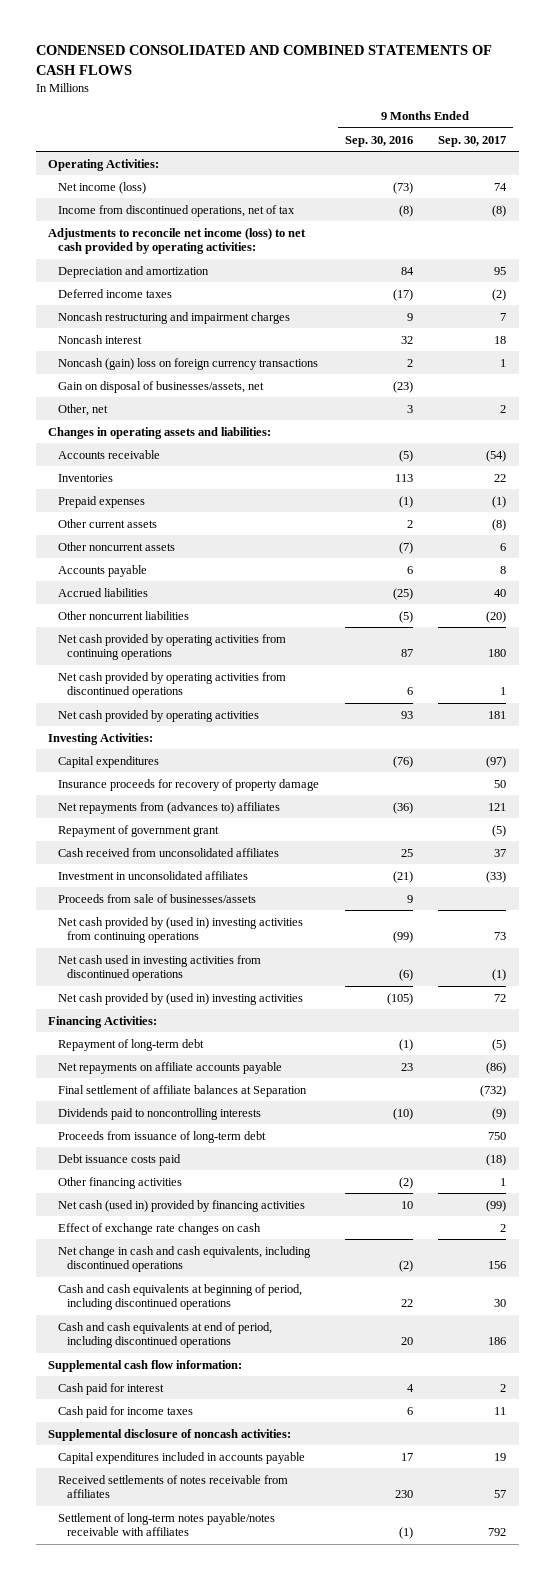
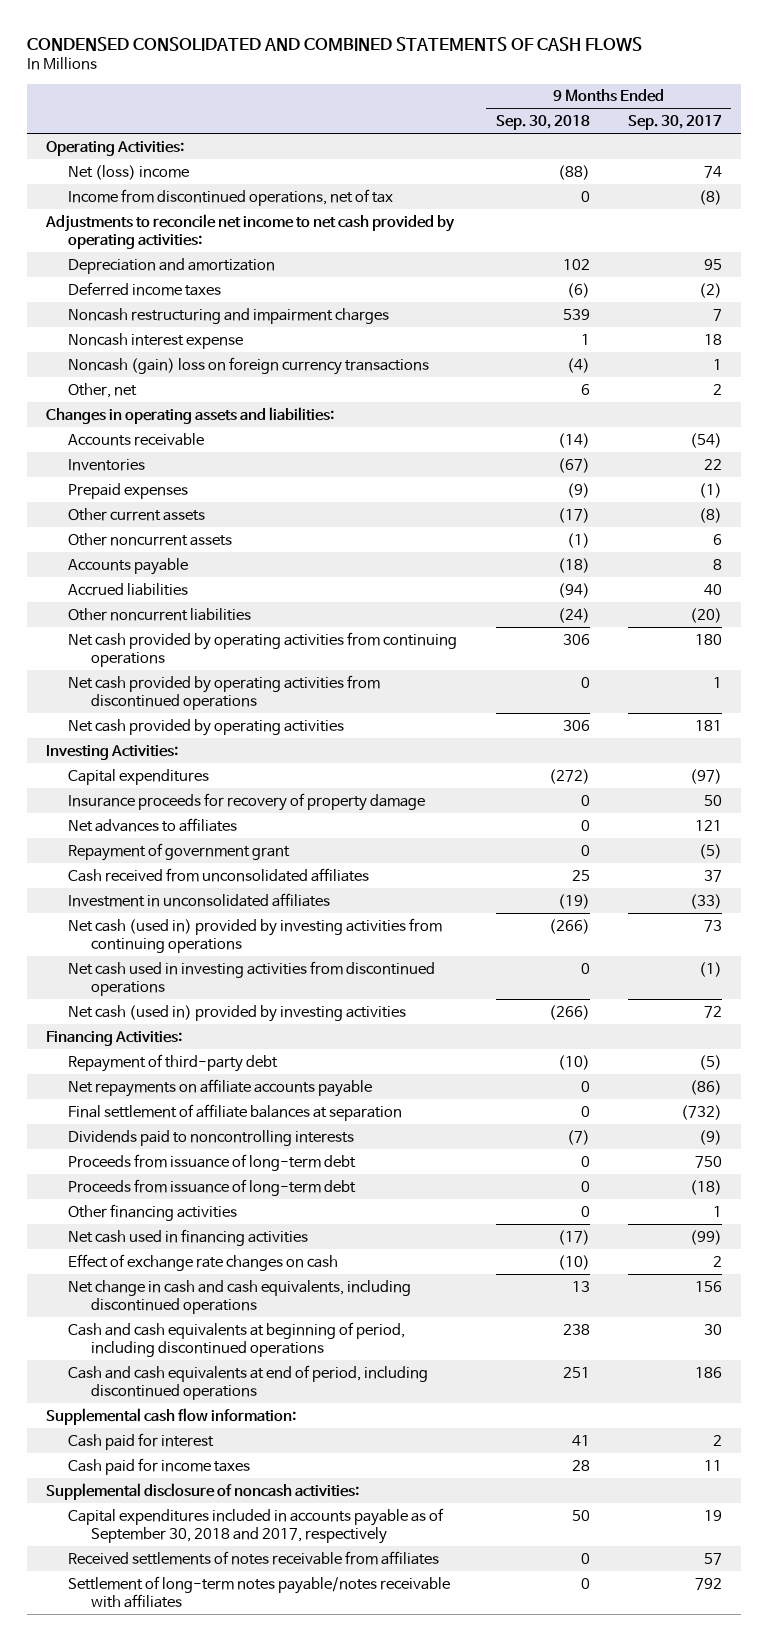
[344,135,413,147] Sep. 30, 2016 -> none
none -> [495,114,590,130] Sep. 30, 2018
[57,181,146,194] Net income (loss) -> [68,164,190,180] Net (loss) income
[48,227,307,255] Adjustments to reconcile net income (loss) to net cash provided by operating activities: -> [45,213,456,249] Adjustments to reconcile net income to net cash provided by operating activities:
[57,334,142,344] Noncash interest -> [68,332,244,349] Noncash interest expense
[57,380,264,393] Gain on disposal of businesses/assets, net -> none
[57,801,280,814] Net repayments from (advances to) affiliates -> [68,817,238,832] Net advances to affiliates
[57,893,256,903] Proceeds from sale of businesses/assets -> none
[57,916,303,944] Net cash provided by (used in) investing activities from continuing operations -> [68,917,443,953] Net cash (used in) provided by investing activities from continuing operations
[57,992,303,1005] Net cash provided by (used in) investing activities -> [68,1004,407,1022] Net cash (used in) provided by investing activities
[57,1038,204,1051] Repayment of long-term debt -> none
none -> [68,1053,279,1072] Repayment of third-party debt
[57,1084,307,1097] Final settlement of affiliate balances at Separation -> [68,1103,403,1121] Final settlement of affiliate balances at separation
[57,1153,181,1166] Debt issuance costs paid -> [68,1178,357,1196] Proceeds from issuance of long-term debt
[57,1199,305,1212] Net cash (used in) provided by financing activities -> [68,1228,309,1246] Net cash used in financing activities
[57,1451,305,1464] Capital expenditures included in accounts payable -> [68,1507,445,1544] Capital expenditures included in accounts payable as of September 30, 2018 and 2017, respectively

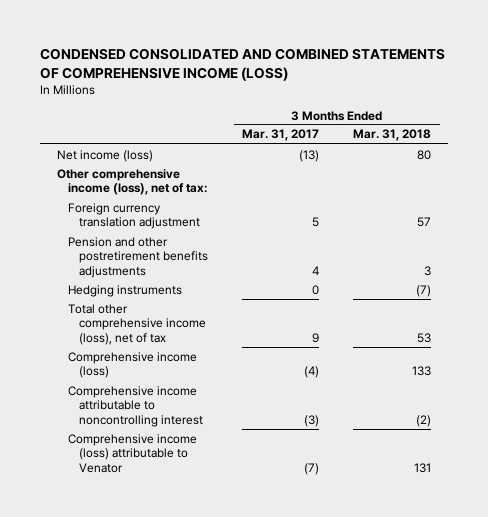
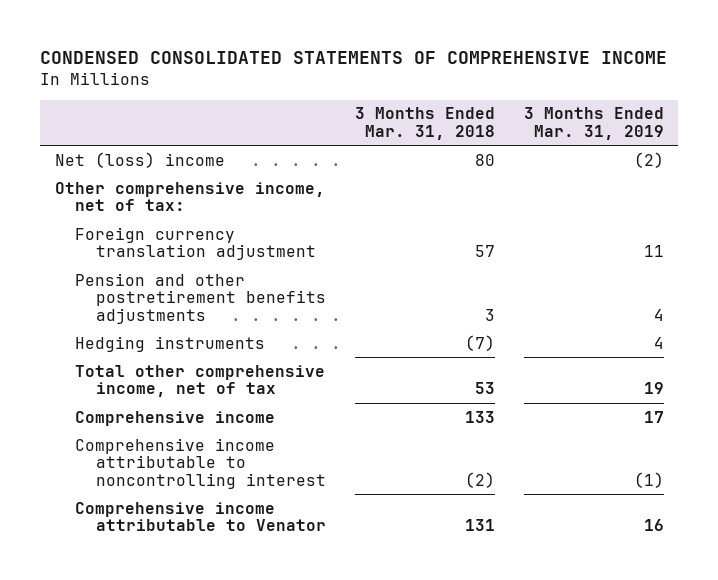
[40,48,446,81] CONDENSED CONSOLIDATED AND COMBINED STATEMENTS OF COMPREHENSIVE INCOME (LOSS) -> [40,50,668,64] CONDENSED CONSOLIDATED STATEMENTS OF COMPREHENSIVE INCOME
[242,129,320,142] Mar. 31, 2017 -> none
none -> [523,107,664,141] 3 Months Ended Mar. 31, 2019
[57,149,154,162] Net income (loss) -> [54,151,225,168] Net (loss) income
[57,168,208,196] Other comprehensive income (loss), net of tax: -> [54,181,325,212] Other comprehensive income, net of tax:
[68,303,207,346] Total other comprehensive income (loss), net of tax -> [75,364,326,398] Total other comprehensive income, net of tax
[68,351,198,379] Comprehensive income (loss) -> [75,410,276,426] Comprehensive income
[68,433,198,474] Comprehensive income (loss) attributable to Venator -> [75,501,327,532] Comprehensive income attributable to Venator

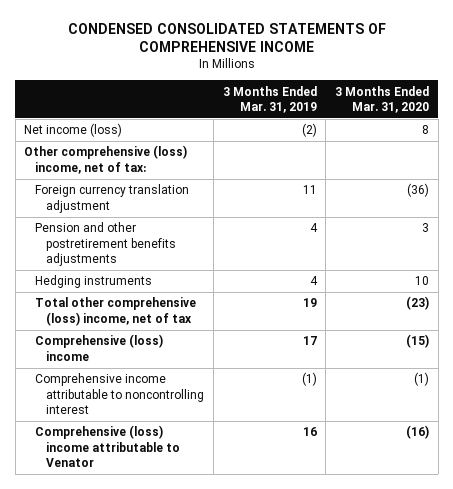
[355,107,496,141] 3 Months Ended Mar. 31, 2018 -> none
none -> [334,85,429,113] 3 Months Ended Mar. 31, 2020
[54,151,225,168] Net (loss) income -> [24,123,123,138] Net income (loss)
[54,181,325,212] Other comprehensive income, net of tax: -> [24,145,188,174] Other comprehensive (loss) income, net of tax:
[75,364,326,398] Total other comprehensive income, net of tax -> [35,297,197,326] Total other comprehensive (loss) income, net of tax
[75,410,276,426] Comprehensive income -> [35,334,164,361] Comprehensive (loss) income
[75,501,327,532] Comprehensive income attributable to Venator -> [35,425,181,467] Comprehensive (loss) income attributable to Venator

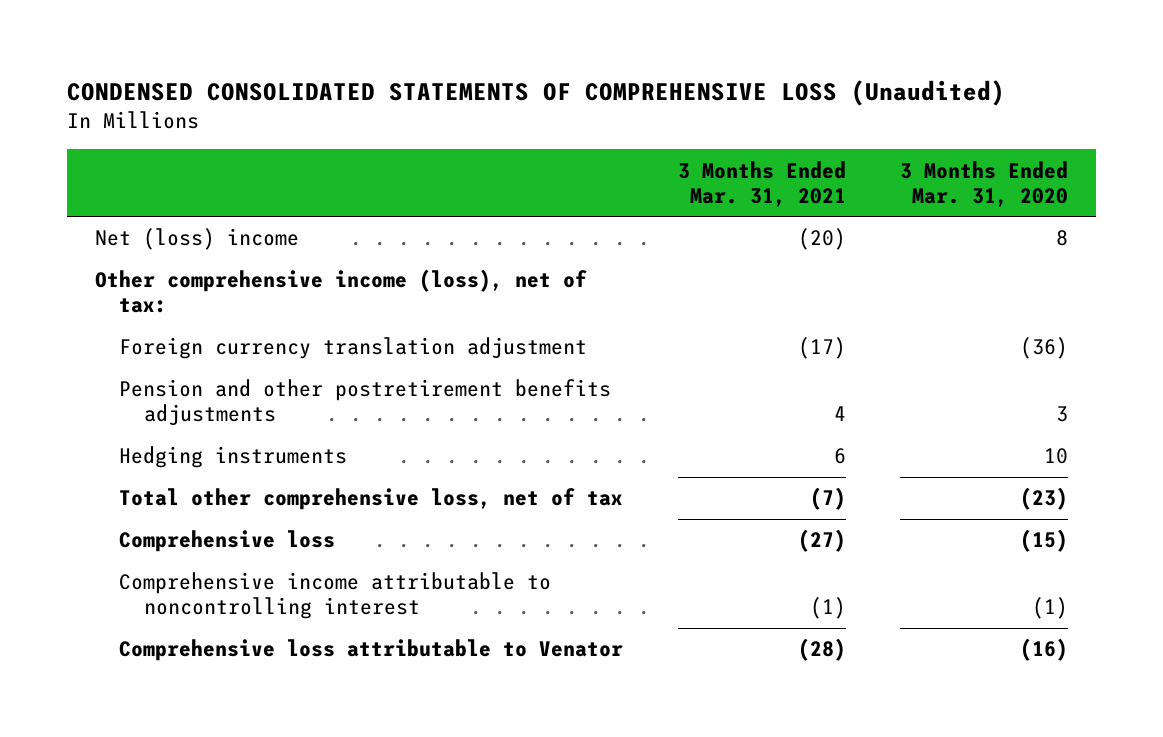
[67,22,386,53] CONDENSED CONSOLIDATED STATEMENTS OF COMPREHENSIVE INCOME -> [67,79,1006,106] CONDENSED CONSOLIDATED STATEMENTS OF COMPREHENSIVE LOSS (Unaudited)
[222,85,317,113] 3 Months Ended Mar. 31, 2019 -> none
none -> [677,160,846,207] 3 Months Ended Mar. 31, 2021
[24,123,123,138] Net income (loss) -> [94,228,299,251] Net (loss) income
[24,145,188,174] Other comprehensive (loss) income, net of tax: -> [94,269,587,314] Other comprehensive income (loss), net of tax:
[35,297,197,326] Total other comprehensive (loss) income, net of tax -> [119,488,624,511] Total other comprehensive loss, net of tax
[35,334,164,361] Comprehensive (loss) income -> [119,530,336,553] Comprehensive loss
[35,425,181,467] Comprehensive (loss) income attributable to Venator -> [119,639,624,662] Comprehensive loss attributable to Venator

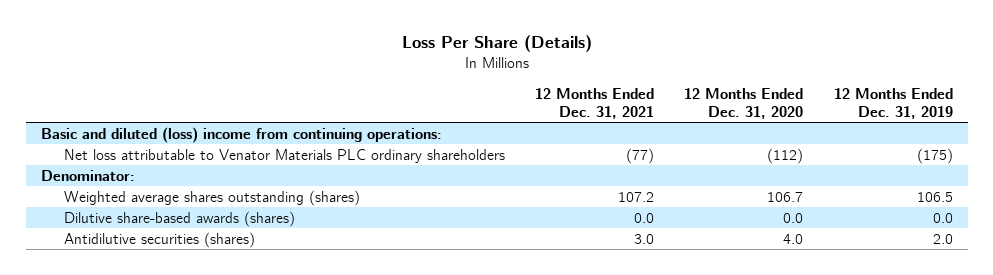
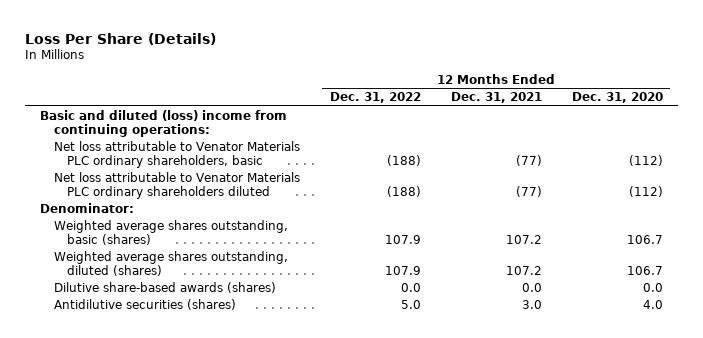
[833,88,953,119] 12 Months Ended Dec. 31, 2019 -> none
none -> [329,92,421,104] Dec. 31, 2022
[63,148,505,163] Net loss attributable to Venator Materials PLC ordinary shareholders -> [53,140,300,168] Net loss attributable to Venator Materials PLC ordinary shareholders, basic
none -> [53,171,300,199] Net loss attributable to Venator Materials PLC ordinary shareholders diluted
[63,189,360,206] Weighted average shares outstanding (shares) -> [53,219,288,245] Weighted average shares outstanding, basic (shares)
none -> [53,250,288,276] Weighted average shares outstanding, diluted (shares)

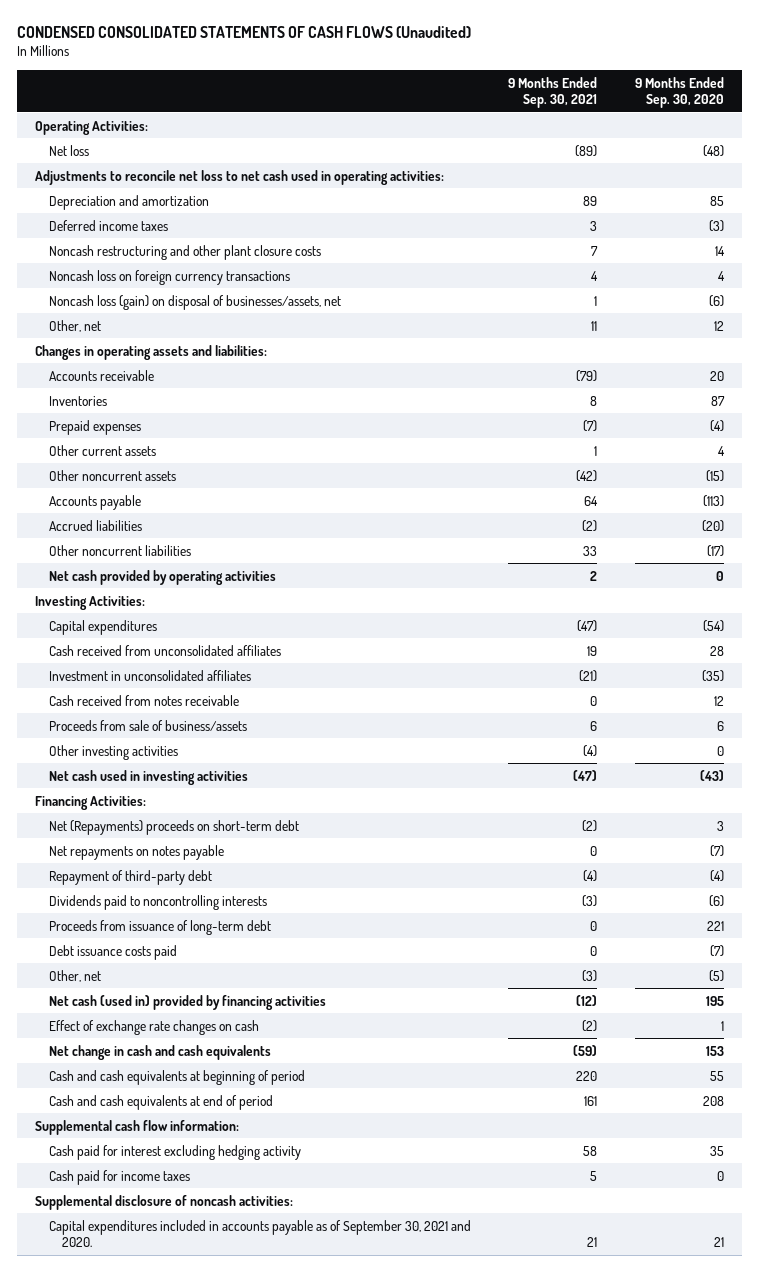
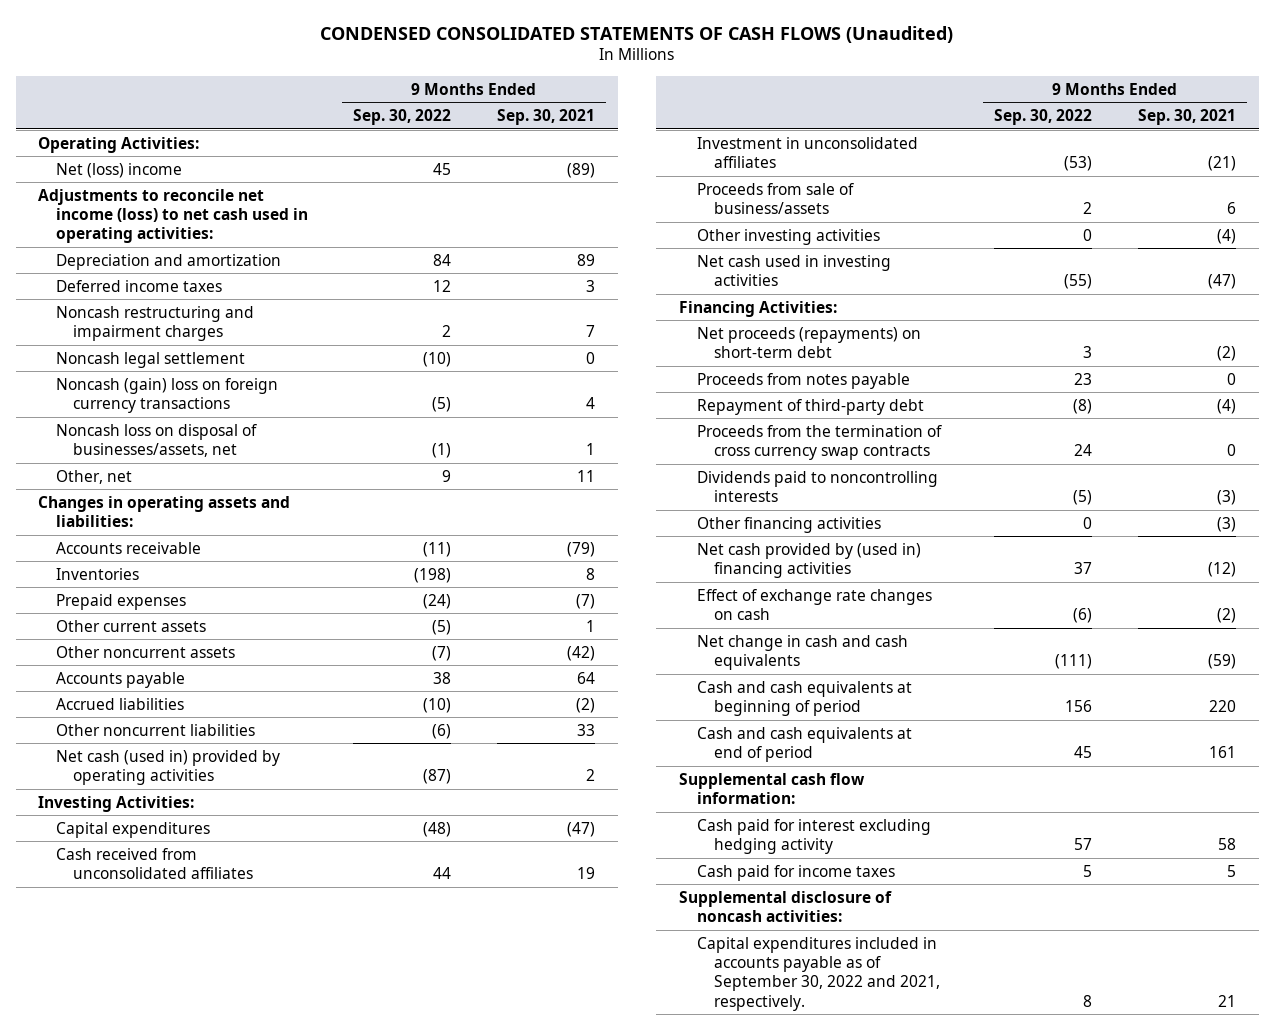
[634,76,724,109] 9 Months Ended Sep. 30, 2020 -> none
none -> [353,108,452,125] Sep. 30, 2022
[48,144,89,156] Net loss -> [55,162,182,178] Net (loss) income
[35,169,445,185] Adjustments to reconcile net loss to net cash used in operating activities: -> [38,188,308,244] Adjustments to reconcile net income (loss) to net cash used in operating activities:
[48,244,321,260] Noncash restructuring and other plant closure costs -> [55,305,254,342] Noncash restructuring and impairment charges
none -> [55,351,245,368] Noncash legal settlement
[48,269,290,285] Noncash loss on foreign currency transactions -> [55,377,278,414] Noncash (gain) loss on foreign currency transactions
[48,294,341,310] Noncash loss (gain) on disposal of businesses/assets, net -> [55,423,257,458] Noncash loss on disposal of businesses/assets, net
[48,569,276,585] Net cash provided by operating activities -> [55,749,280,786] Net cash (used in) provided by operating activities
[48,694,239,706] Cash received from notes receivable -> none
[48,819,299,835] Net (Repayments) proceeds on short-term debt -> [696,326,921,359] Net proceeds (repayments) on short-term debt
[48,844,224,860] Net repayments on notes payable -> [696,372,910,389] Proceeds from notes payable
none -> [696,424,942,461] Proceeds from the termination of cross currency swap contracts
[48,919,271,935] Proceeds from issuance of long-term debt -> none
[48,944,177,960] Debt issuance costs paid -> none
[48,969,101,982] Other, net -> [696,516,881,533] Other financing activities
[48,994,326,1010] Net cash (used in) provided by financing activities -> [696,542,921,579] Net cash provided by (used in) financing activities
[48,1219,471,1248] Capital expenditures included in accounts payable as of September 30, 2021 and 2020. -> [696,936,941,1011] Capital expenditures included in accounts payable as of September 30, 2022 and 2021, respectively.

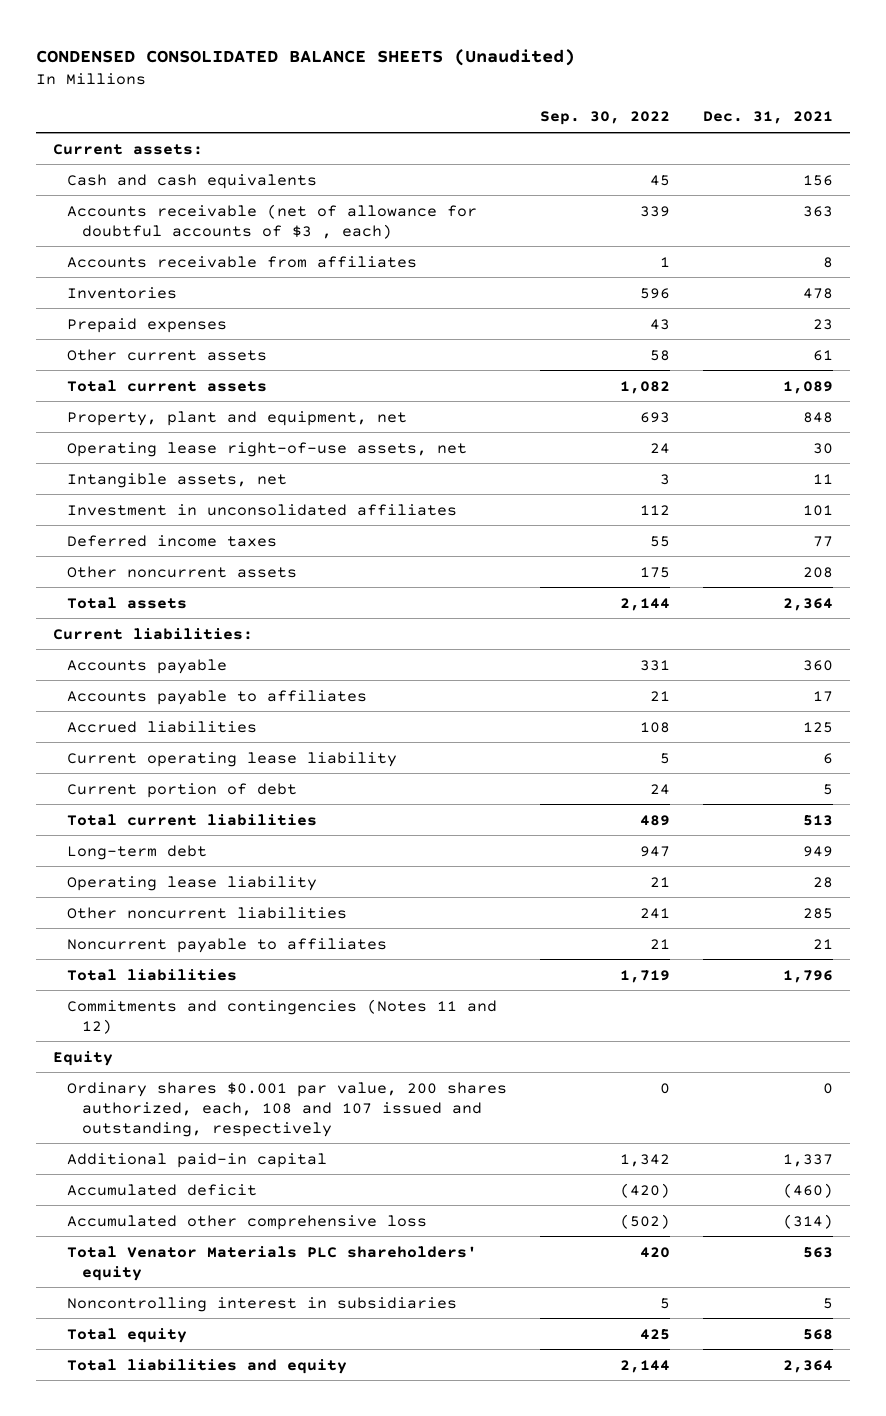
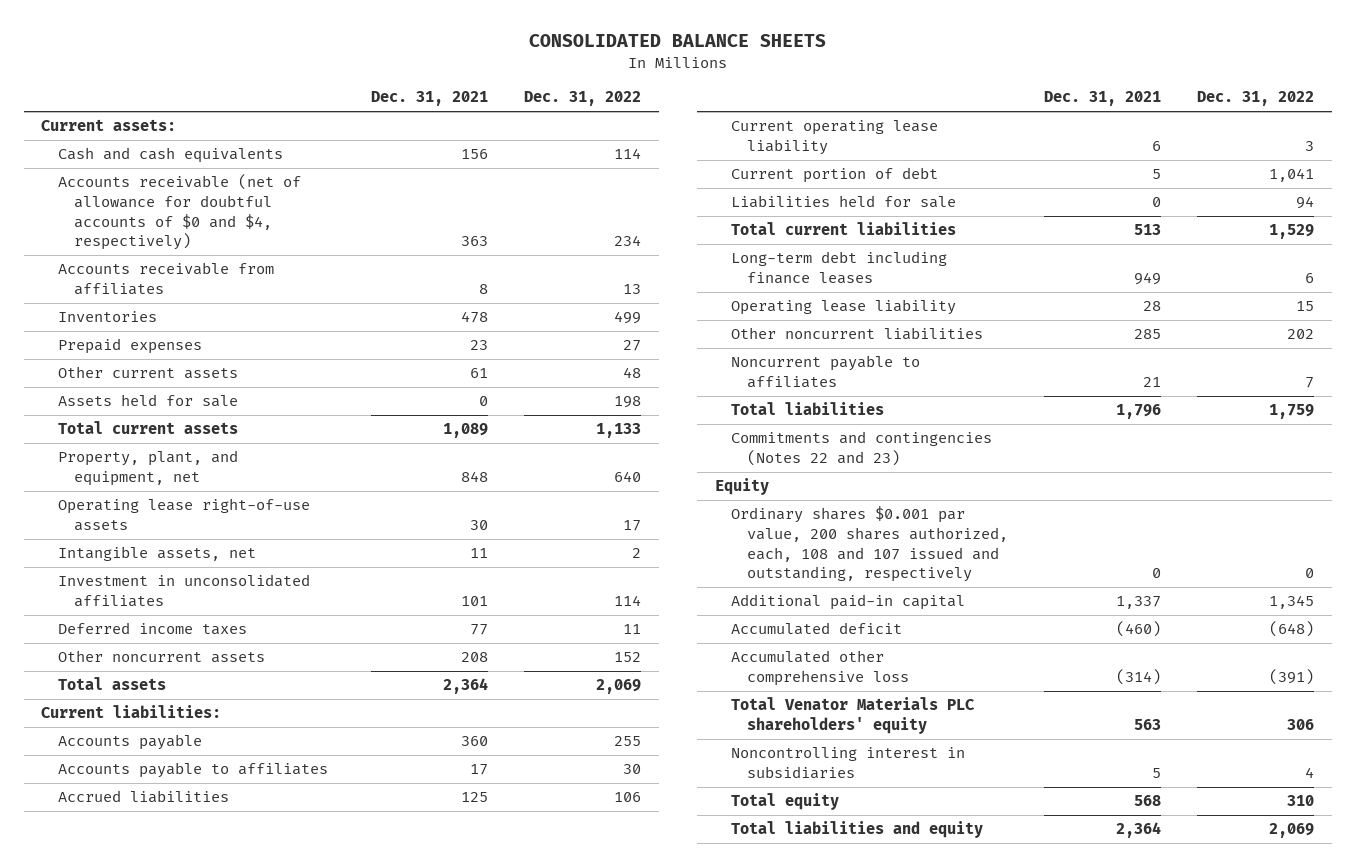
[36,48,576,66] CONDENSED CONSOLIDATED BALANCE SHEETS (Unaudited) -> [528,34,826,48] CONSOLIDATED BALANCE SHEETS
[540,111,671,126] Sep. 30, 2022 -> none
none -> [523,91,641,107] Dec. 31, 2022
[67,203,478,239] Accounts receivable (net of allowance for doubtful accounts of $3 , each) -> [57,174,301,251] Accounts receivable (net of allowance for doubtful accounts of $0 and $4, respectively)
none -> [57,394,238,408] Assets held for sale
[67,410,408,426] Property, plant and equipment, net -> [57,450,238,486] Property, plant, and equipment, net
[67,441,468,457] Operating lease right-of-use assets, net -> [57,498,310,531] Operating lease right-of-use assets
none -> [730,195,956,209] Liabilities held for sale
[67,844,208,860] Long-term debt -> [730,251,947,284] Long-term debt including finance leases
[67,998,498,1034] Commitments and contingencies (Notes 11 and 12) -> [730,431,992,466] Commitments and contingencies (Notes 22 and 23)

